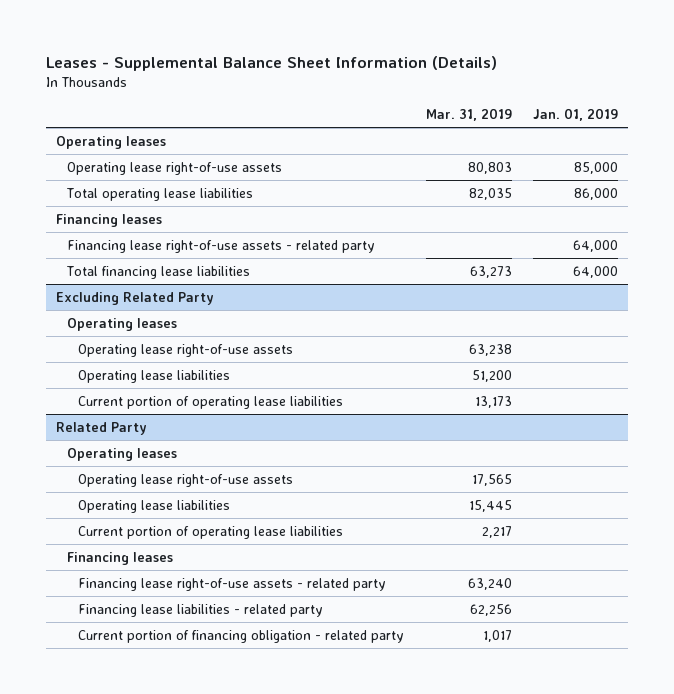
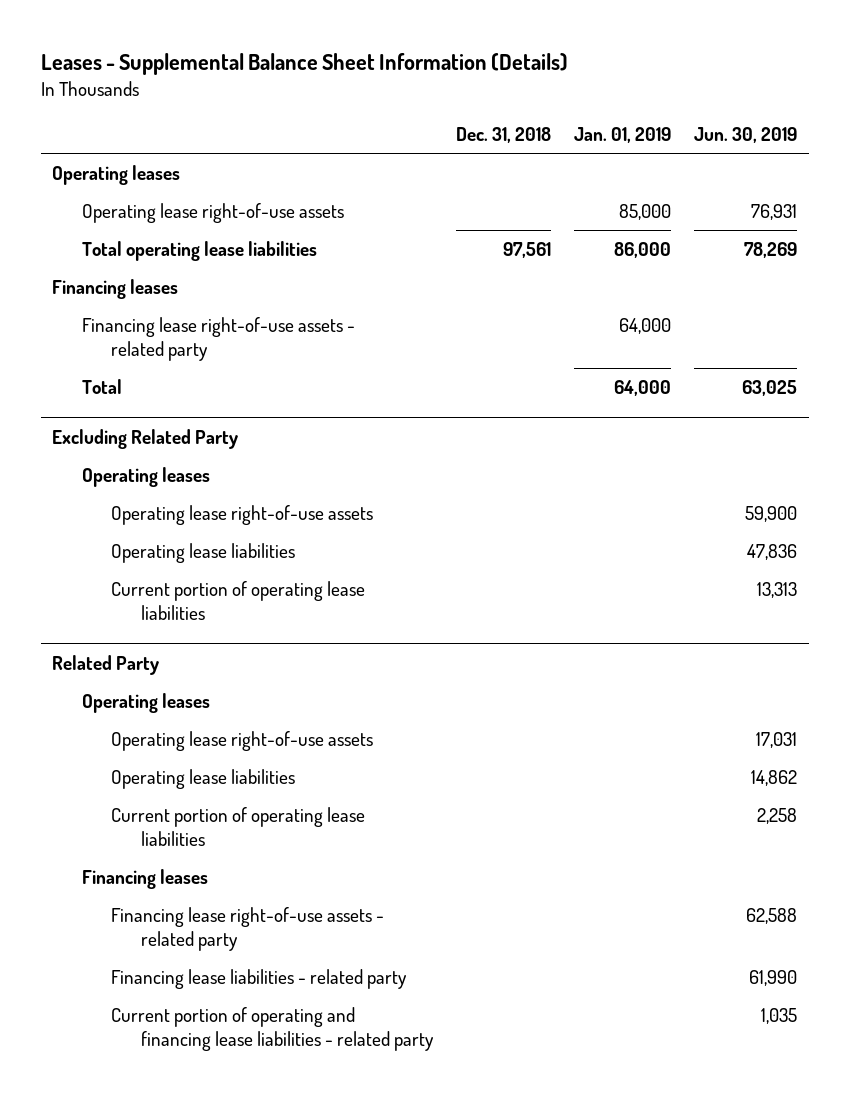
[425,107,512,121] Mar. 31, 2019 -> none
none -> [455,127,551,144] Dec. 31, 2018
none -> [694,127,798,144] Jun. 30, 2019
[66,265,251,279] Total financing lease liabilities -> [81,379,122,395] Total
[78,629,405,643] Current portion of financing obligation - related party -> [111,1007,434,1051] Current portion of operating and financing lease liabilities - related party

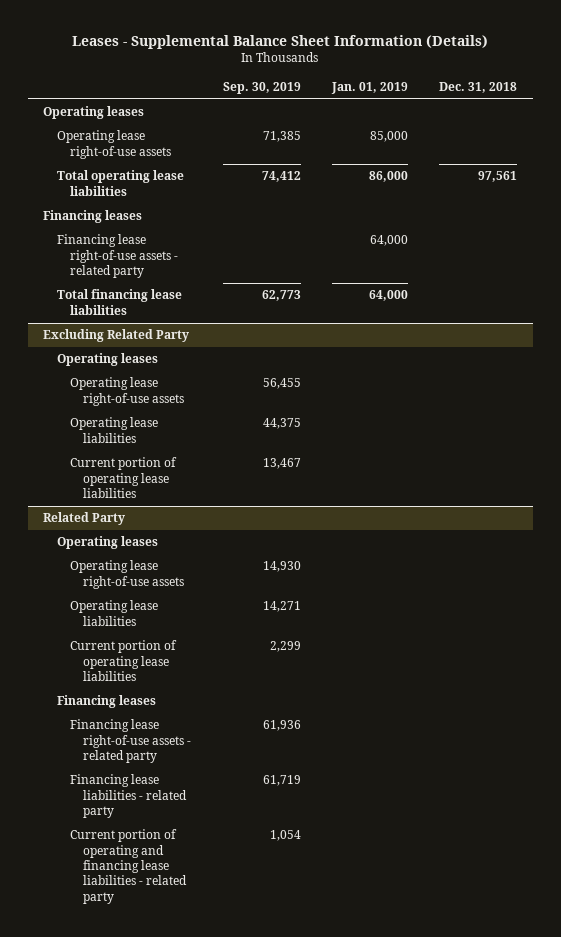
[694,127,798,144] Jun. 30, 2019 -> none
none -> [222,81,301,94] Sep. 30, 2019
[81,379,122,395] Total -> [56,289,182,315] Total financing lease liabilities

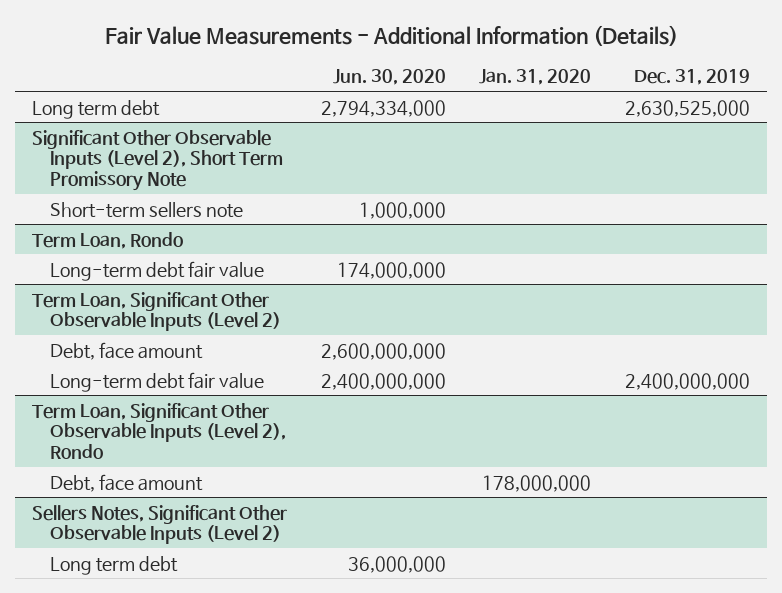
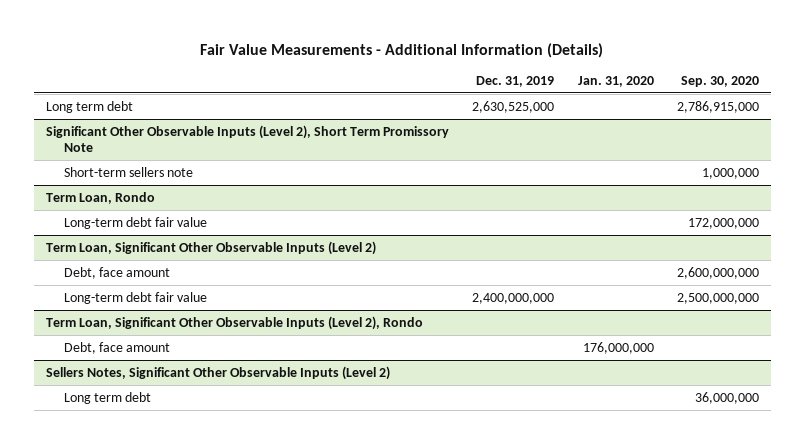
[332,69,446,86] Jun. 30, 2020 -> none
none -> [681,75,760,87] Sep. 30, 2020
[482,474,592,492] 178,000,000 -> [582,341,654,354] 176,000,000

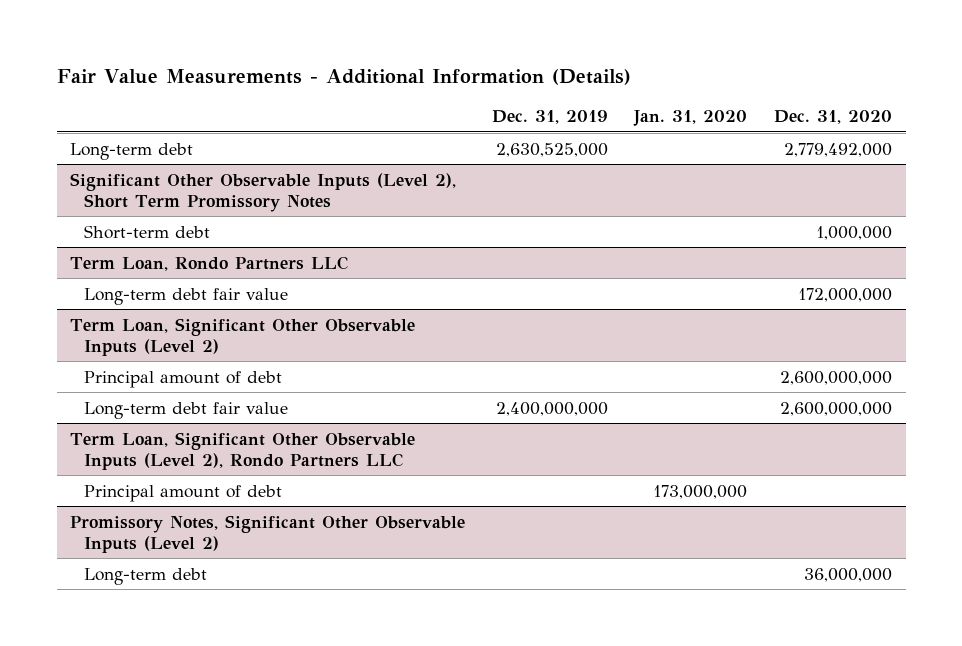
[681,75,760,87] Sep. 30, 2020 -> none
none -> [774,110,893,125] Dec. 31, 2020
[45,100,133,113] Long term debt -> [69,142,193,160] Long-term debt
[45,124,449,153] Significant Other Observable Inputs (Level 2), Short Term Promissory Note -> [69,172,456,212] Significant Other Observable Inputs (Level 2), Short Term Promissory Notes
[64,166,194,177] Short-term sellers note -> [84,224,211,239] Short-term debt
[45,191,155,204] Term Loan, Rondo -> [69,255,348,271] Term Loan, Rondo Partners LLC
[64,266,171,279] Debt, face amount -> [84,370,283,388] Principal amount of debt
[45,315,423,330] Term Loan, Significant Other Observable Inputs (Level 2), Rondo -> [69,431,415,470] Term Loan, Significant Other Observable Inputs (Level 2), Rondo Partners LLC
[64,341,171,354] Debt, face amount -> [84,484,283,502] Principal amount of debt
[582,341,654,354] 176,000,000 -> [653,484,748,499] 173,000,000
[45,365,390,380] Sellers Notes, Significant Other Observable Inputs (Level 2) -> [69,514,465,553] Promissory Notes, Significant Other Observable Inputs (Level 2)
[64,391,152,404] Long term debt -> [84,567,208,585] Long-term debt

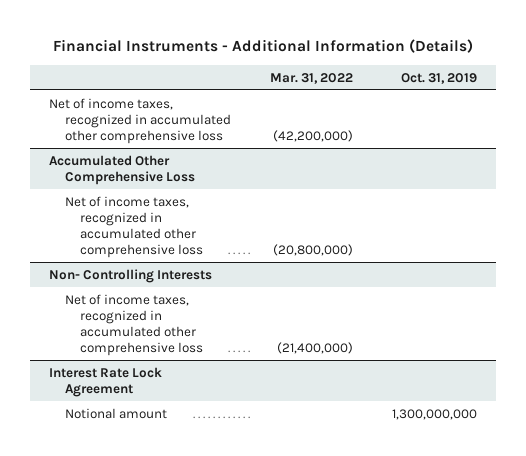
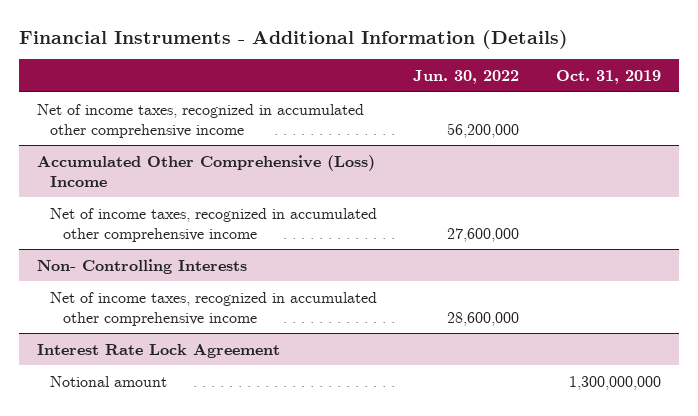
[269,72,353,84] Mar. 31, 2022 -> none
none -> [413,69,520,84] Jun. 30, 2022
[49,97,231,144] Net of income taxes, recognized in accumulated other comprehensive loss -> [37,103,365,138] Net of income taxes, recognized in accumulated other comprehensive income
[49,154,195,185] Accumulated Other Comprehensive Loss -> [37,154,376,187] Accumulated Other Comprehensive (Loss) Income
[64,195,204,258] Net of income taxes, recognized in accumulated other comprehensive loss -> [50,207,378,242] Net of income taxes, recognized in accumulated other comprehensive income
[64,293,204,356] Net of income taxes, recognized in accumulated other comprehensive loss -> [50,291,378,326] Net of income taxes, recognized in accumulated other comprehensive income

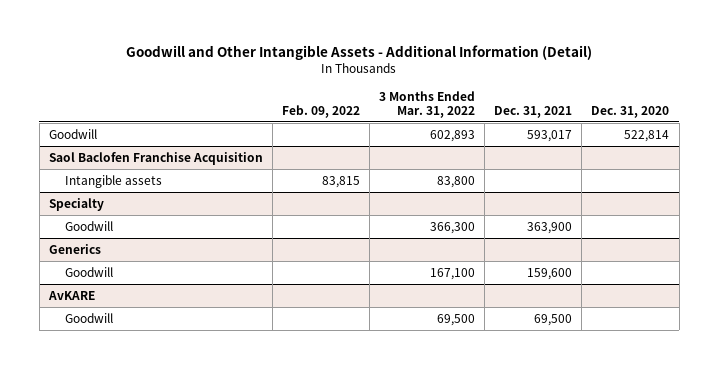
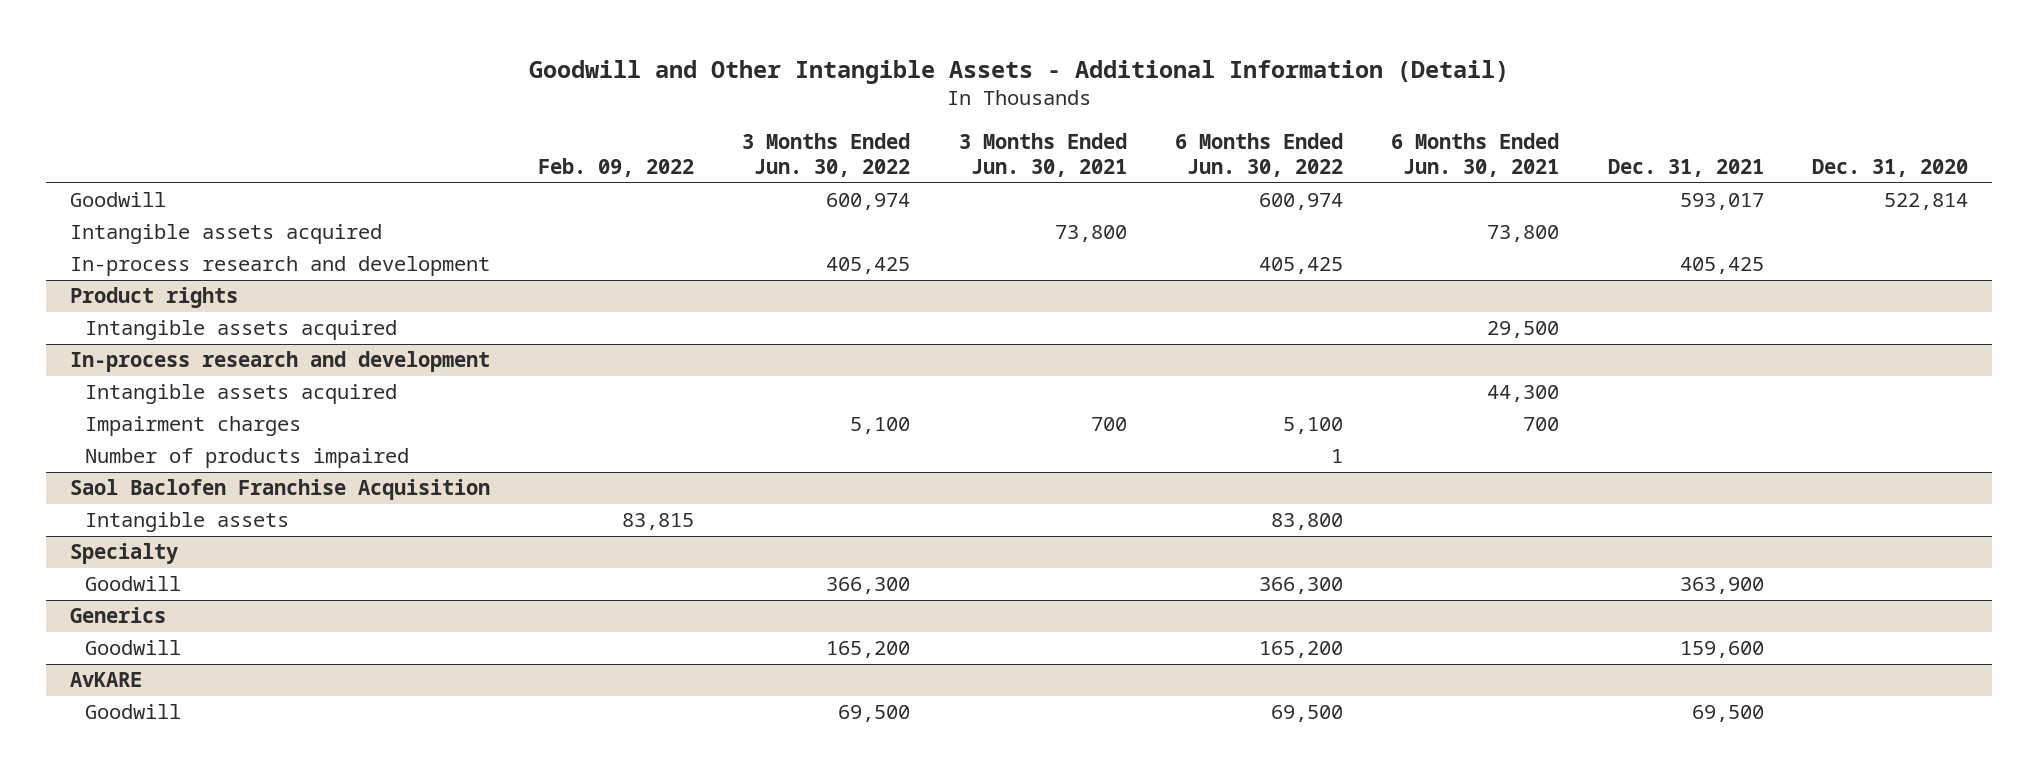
[379,90,476,118] 3 Months Ended Mar. 31, 2022 -> none
none -> [742,133,911,177] 3 Months Ended Jun. 30, 2022
none -> [958,133,1127,177] 3 Months Ended Jun. 30, 2021
none -> [1174,133,1343,177] 6 Months Ended Jun. 30, 2022
none -> [1391,133,1560,177] 6 Months Ended Jun. 30, 2021
none -> [69,224,382,245] Intangible assets acquired
none -> [69,256,490,277] In-process research and development
none -> [69,287,238,309] Product rights
none -> [84,320,397,341] Intangible assets acquired
none -> [69,351,490,373] In-process research and development
none -> [84,384,397,405] Intangible assets acquired
none -> [84,416,301,437] Impairment charges
none -> [84,448,409,469] Number of products impaired

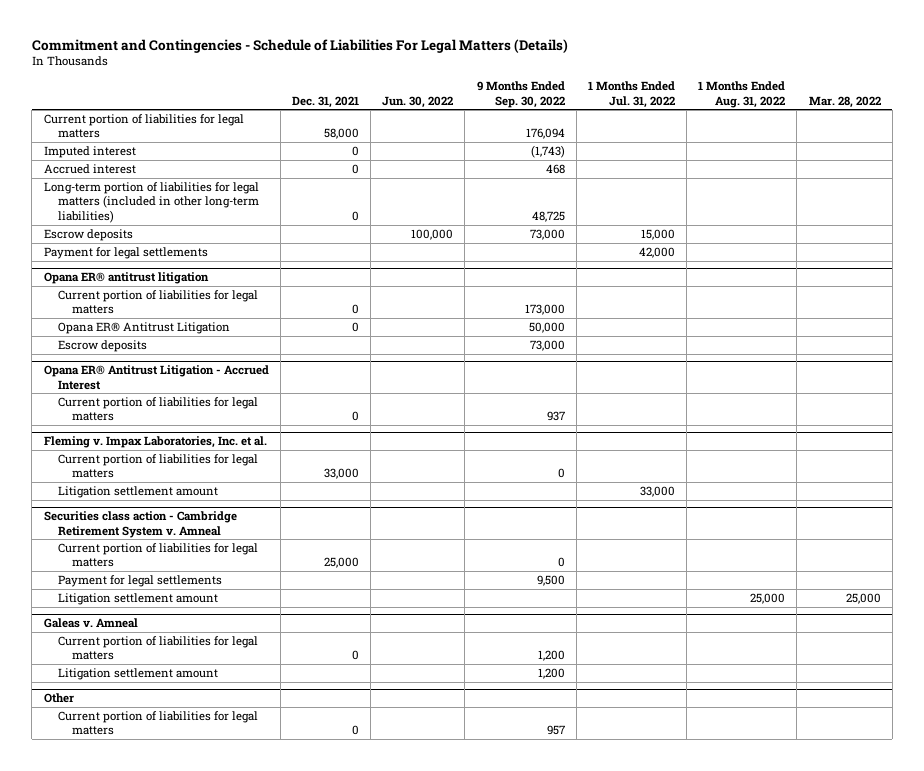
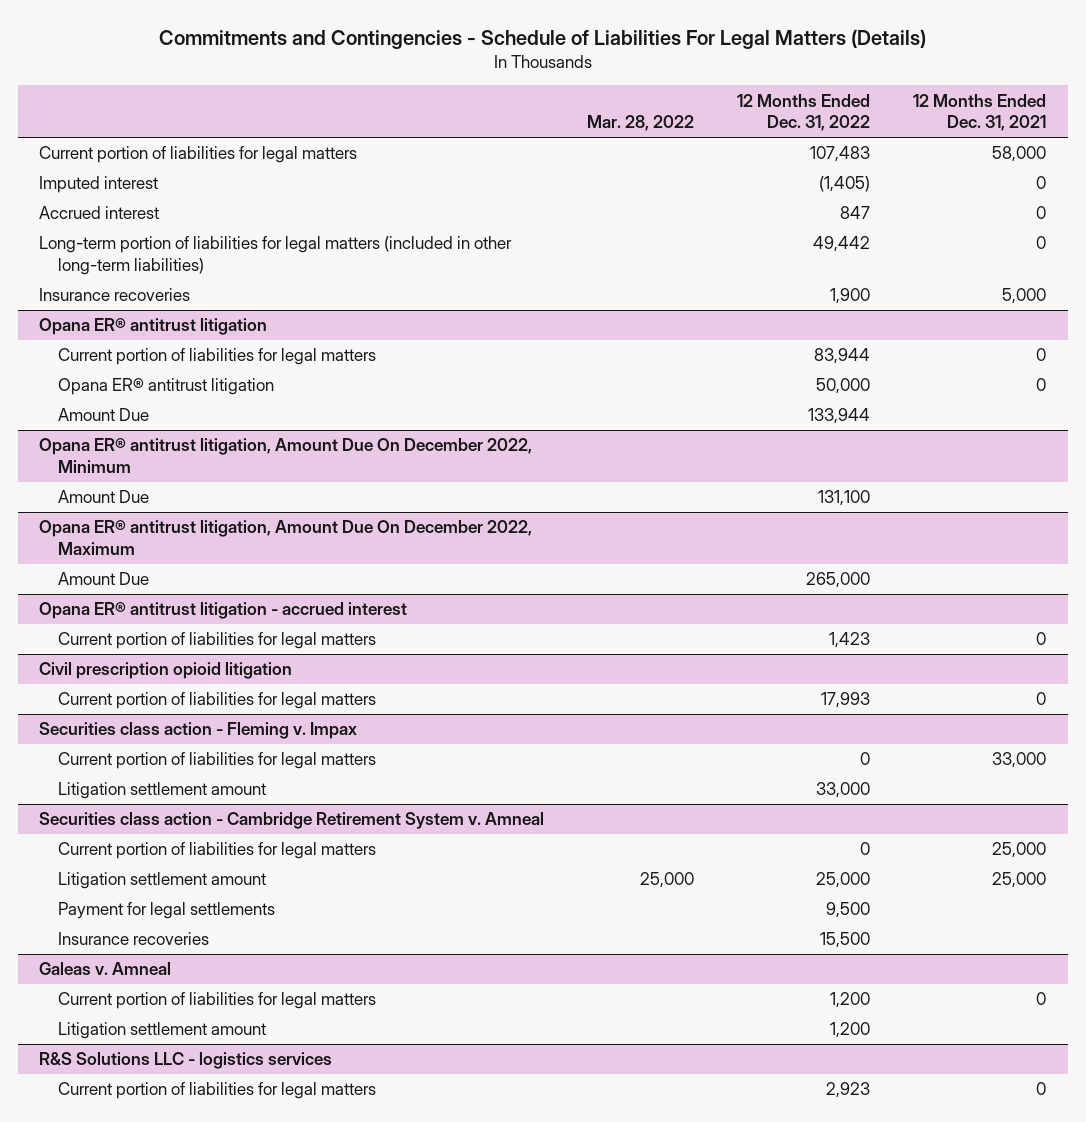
[31,38,568,53] Commitment and Contingencies - Schedule of Liabilities For Legal Matters (Details) -> [158,28,926,49] Commitments and Contingencies - Schedule of Liabilities For Legal Matters (Details)
[291,95,359,108] Dec. 31, 2021 -> none
[382,95,454,108] Jun. 30, 2022 -> none
[476,81,565,108] 9 Months Ended Sep. 30, 2022 -> none
[587,81,675,108] 1 Months Ended Jul. 31, 2022 -> none
[698,81,786,108] 1 Months Ended Aug. 31, 2022 -> none
none -> [737,93,871,132] 12 Months Ended Dec. 31, 2022
none -> [913,93,1047,132] 12 Months Ended Dec. 31, 2021
[43,228,133,241] Escrow deposits -> none
[43,246,208,259] Payment for legal settlements -> none
none -> [39,288,191,302] Insurance recoveries
[57,339,147,352] Escrow deposits -> none
[57,321,230,334] Opana ER® Antitrust Litigation -> [57,378,274,396] Opana ER® antitrust litigation
none -> [57,408,149,422] Amount Due
none -> [39,438,533,474] Opana ER® antitrust litigation, Amount Due On December 2022, Minimum
none -> [57,490,149,504] Amount Due
none -> [39,520,533,556] Opana ER® antitrust litigation, Amount Due On December 2022, Maximum
none -> [57,572,149,586] Amount Due
[43,365,269,390] Opana ER® Antitrust Litigation - Accrued Interest -> [39,602,408,620] Opana ER® antitrust litigation - accrued interest
none -> [39,662,293,680] Civil prescription opioid litigation
none -> [57,692,376,710] Current portion of liabilities for legal matters
[43,436,267,449] Fleming v. Impax Laboratories, Inc. et al. -> [39,722,358,740] Securities class action - Fleming v. Impax
[57,574,222,587] Payment for legal settlements -> [57,902,275,920] Payment for legal settlements
none -> [57,932,209,946] Insurance recoveries
[43,693,74,704] Other -> [39,1052,333,1070] R&S Solutions LLC - logistics services

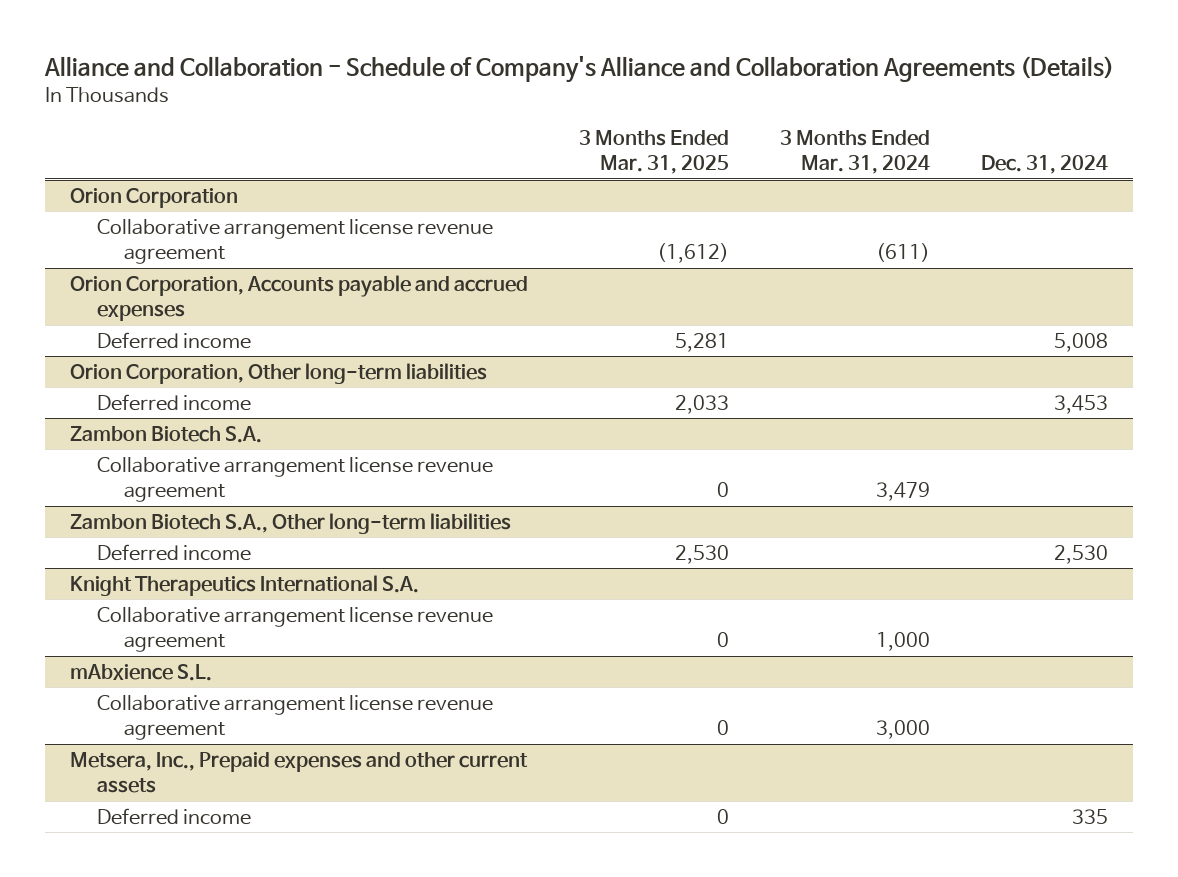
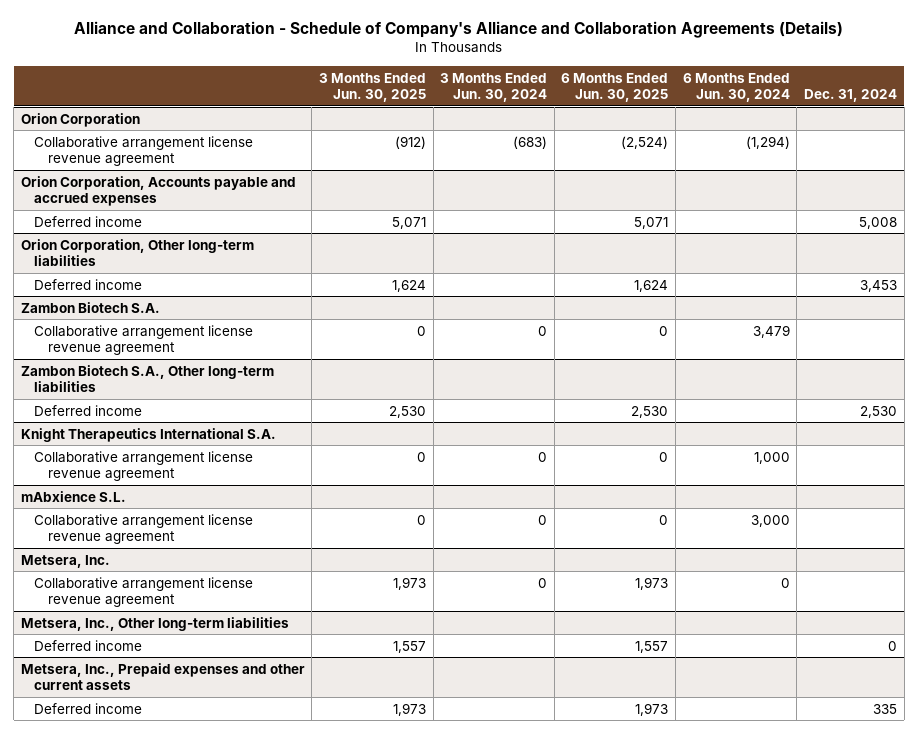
[578,130,729,175] 3 Months Ended Mar. 31, 2025 -> none
[779,130,930,175] 3 Months Ended Mar. 31, 2024 -> none
none -> [318,72,426,103] 3 Months Ended Jun. 30, 2025
none -> [440,72,548,103] 3 Months Ended Jun. 30, 2024
none -> [561,72,669,103] 6 Months Ended Jun. 30, 2025
none -> [682,72,790,103] 6 Months Ended Jun. 30, 2024
none -> [20,554,110,568] Metsera, Inc.
none -> [34,576,254,608] Collaborative arrangement license revenue agreement
none -> [20,616,289,631] Metsera, Inc., Other long-term liabilities
none -> [34,639,143,651] Deferred income

